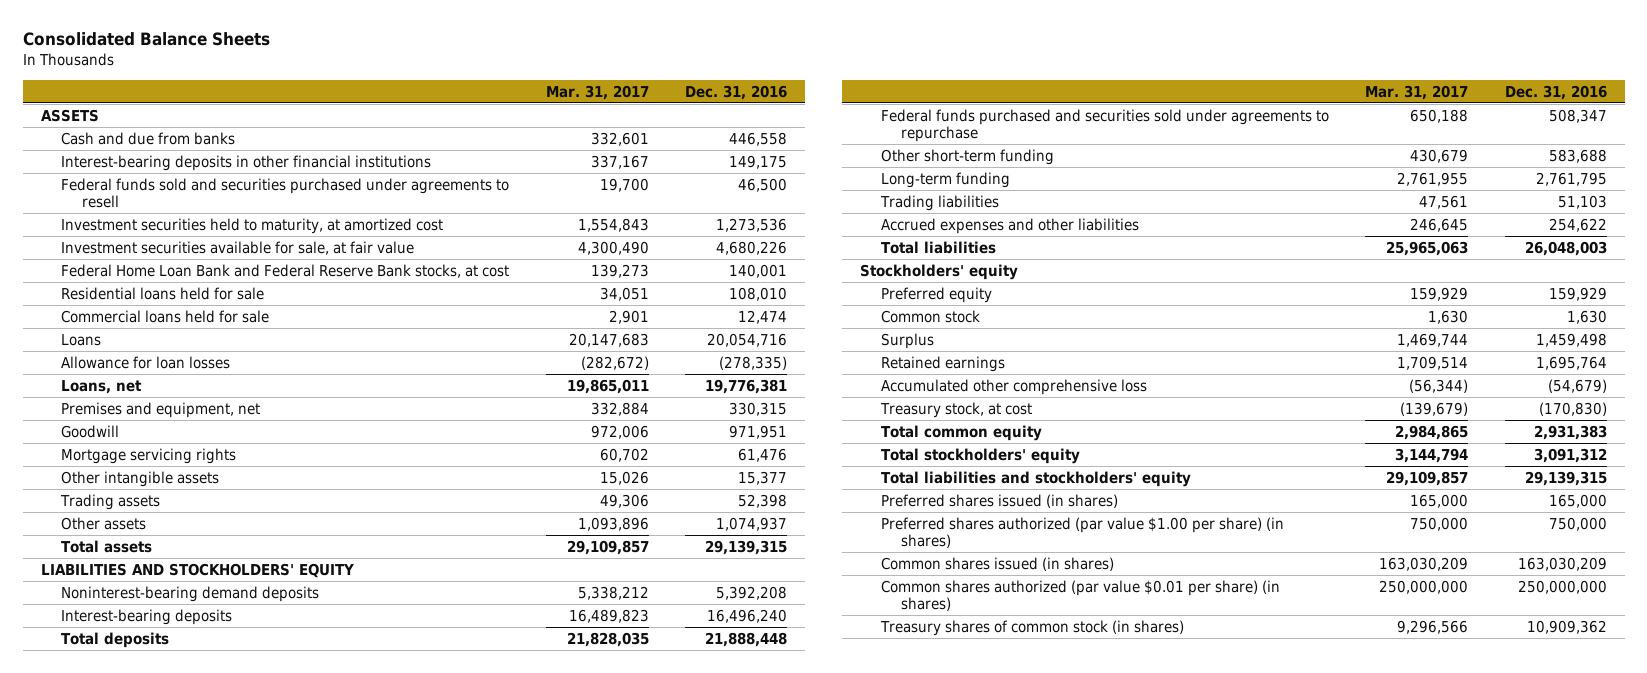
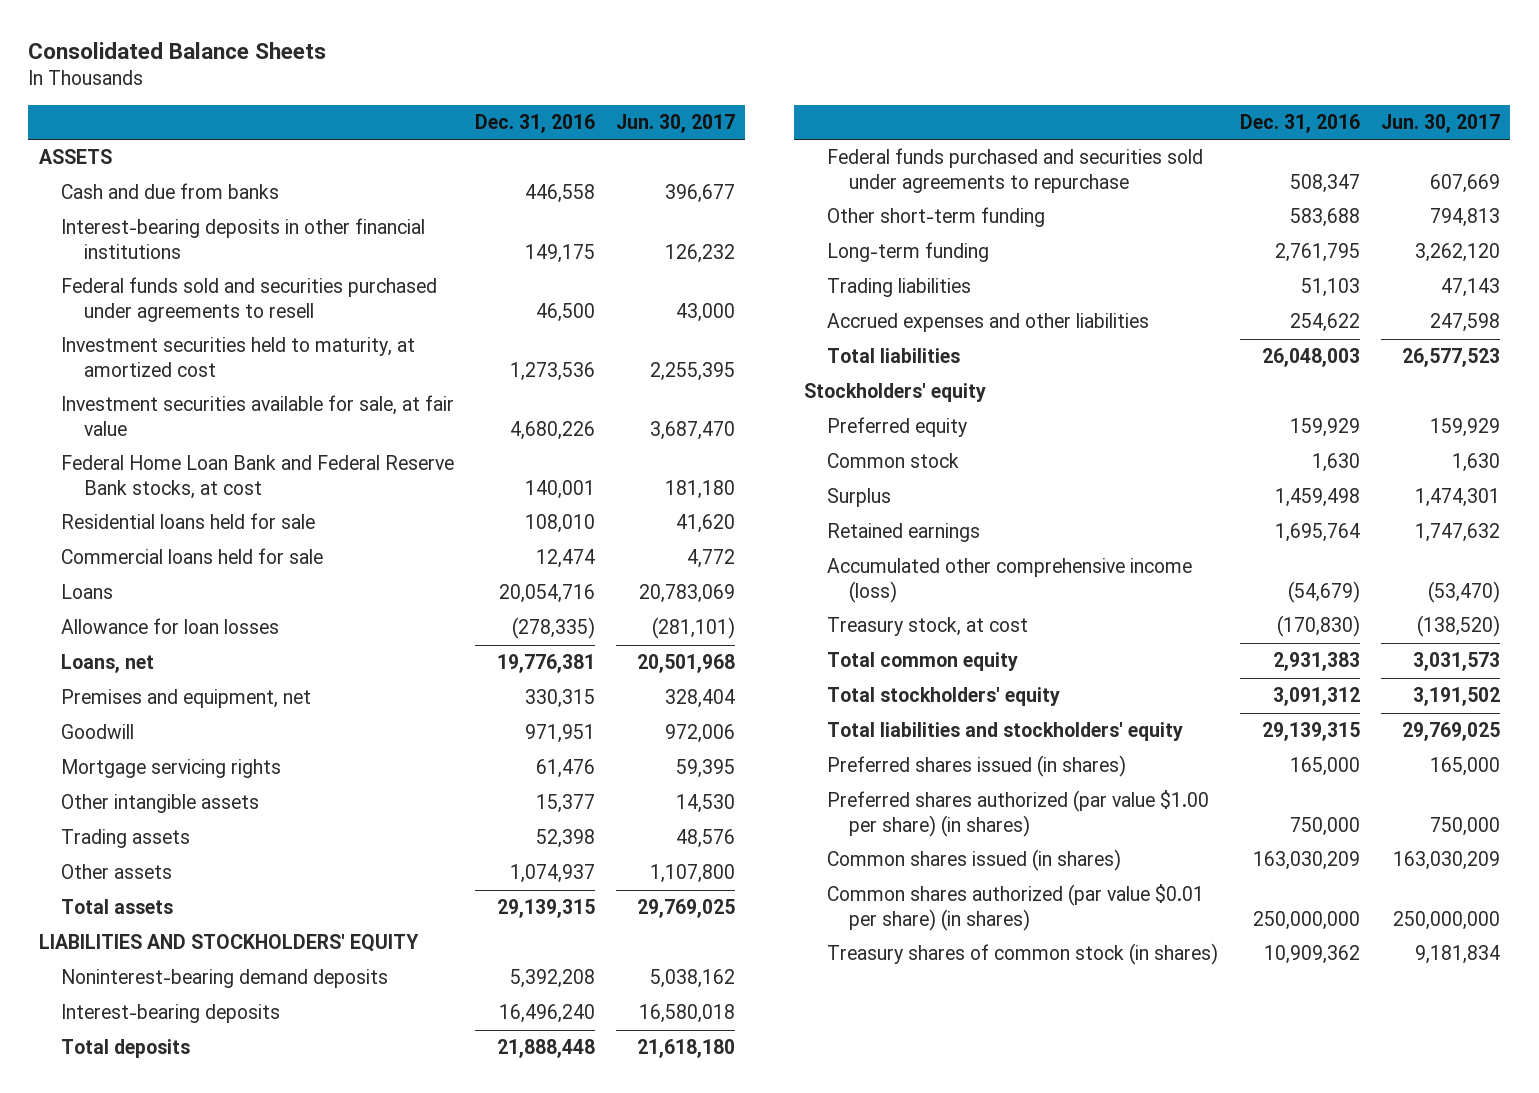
[545,84,649,100] Mar. 31, 2017 -> none
none -> [615,113,735,133] Jun. 30, 2017
[880,379,1147,396] Accumulated other comprehensive loss -> [826,558,1192,603] Accumulated other comprehensive income (loss)

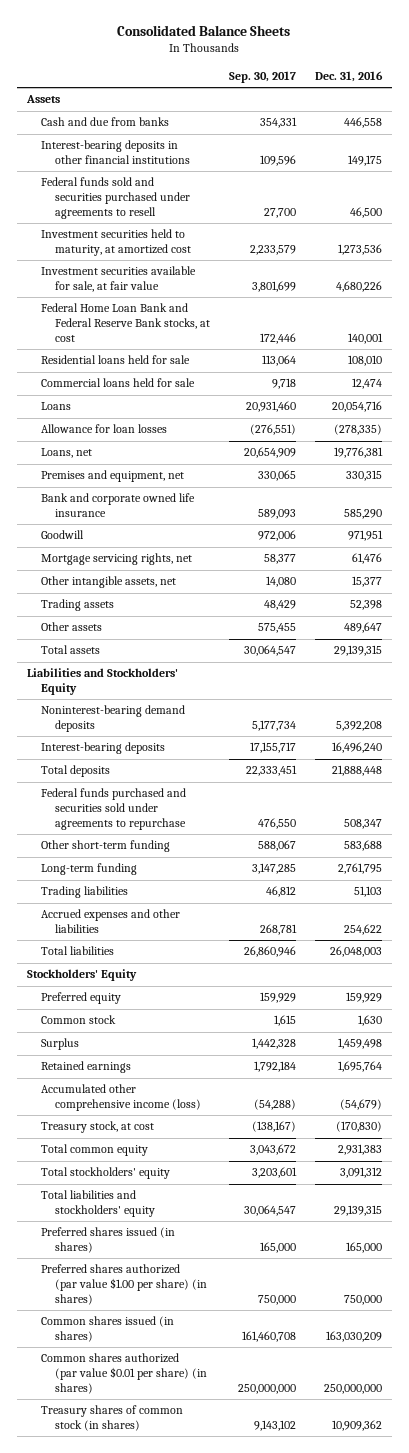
[615,113,735,133] Jun. 30, 2017 -> none
none -> [229,70,297,83] Sep. 30, 2017
[38,149,112,165] ASSETS -> [25,95,60,104] Assets
none -> [40,493,195,518] Bank and corporate owned life insurance
[61,759,282,779] Mortgage servicing rights -> [40,553,192,566] Mortgage servicing rights, net
[61,794,260,814] Other intangible assets -> [40,576,176,589] Other intangible assets, net
[509,864,595,884] 1,074,937 -> [344,622,383,634] 489,647
[38,934,419,953] LIABILITIES AND STOCKHOLDERS' EQUITY -> [26,668,178,696] Liabilities and Stockholders' Equity
[804,383,987,403] Stockholders' equity -> [26,969,137,982] Stockholders' Equity

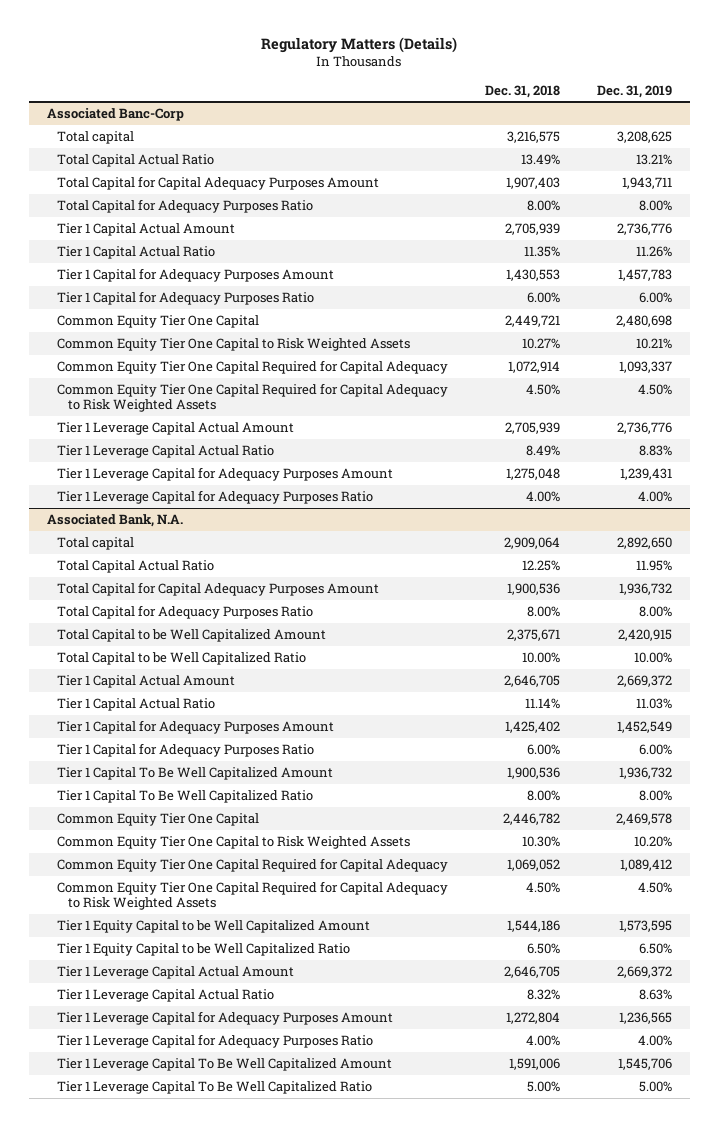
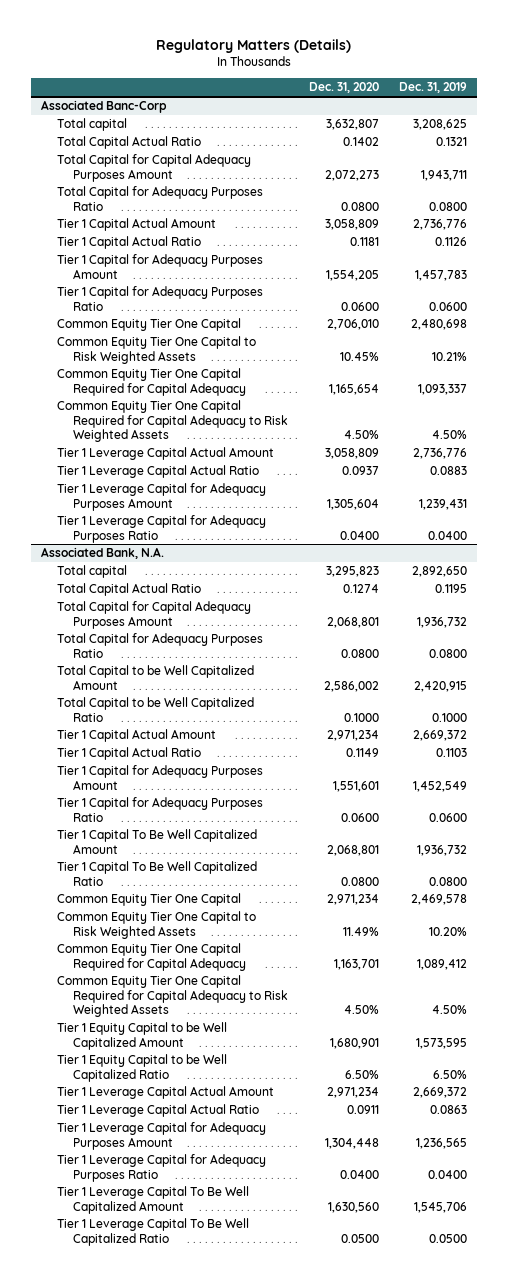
[485,84,561,98] Dec. 31, 2018 -> none
none -> [308,82,379,94] Dec. 31, 2020
[635,154,672,166] 13.21% -> [436,137,468,147] 0.1321
[638,200,672,212] 8.00% -> [429,201,468,211] 0.0800
[635,246,672,258] 11.26% -> [435,237,468,247] 0.1126
[638,292,672,304] 6.00% -> [429,301,468,311] 0.0600
[638,445,672,457] 8.83% -> [430,466,468,476] 0.0883
[637,491,672,503] 4.00% -> [428,530,468,540] 0.0400
[635,560,672,572] 11.95% -> [435,584,468,594] 0.1195
[638,606,672,618] 8.00% -> [429,648,468,658] 0.0800
[633,652,672,664] 10.00% -> [432,712,468,722] 0.1000
[635,698,672,710] 11.03% -> [436,748,468,758] 0.1103
[638,744,672,756] 6.00% -> [429,812,468,822] 0.0600
[638,790,672,802] 8.00% -> [429,876,468,886] 0.0800
[638,989,672,1001] 8.63% -> [430,1105,468,1115] 0.0863
[637,1035,672,1047] 4.00% -> [428,1169,468,1179] 0.0400
[638,1081,672,1093] 5.00% -> [429,1233,468,1243] 0.0500

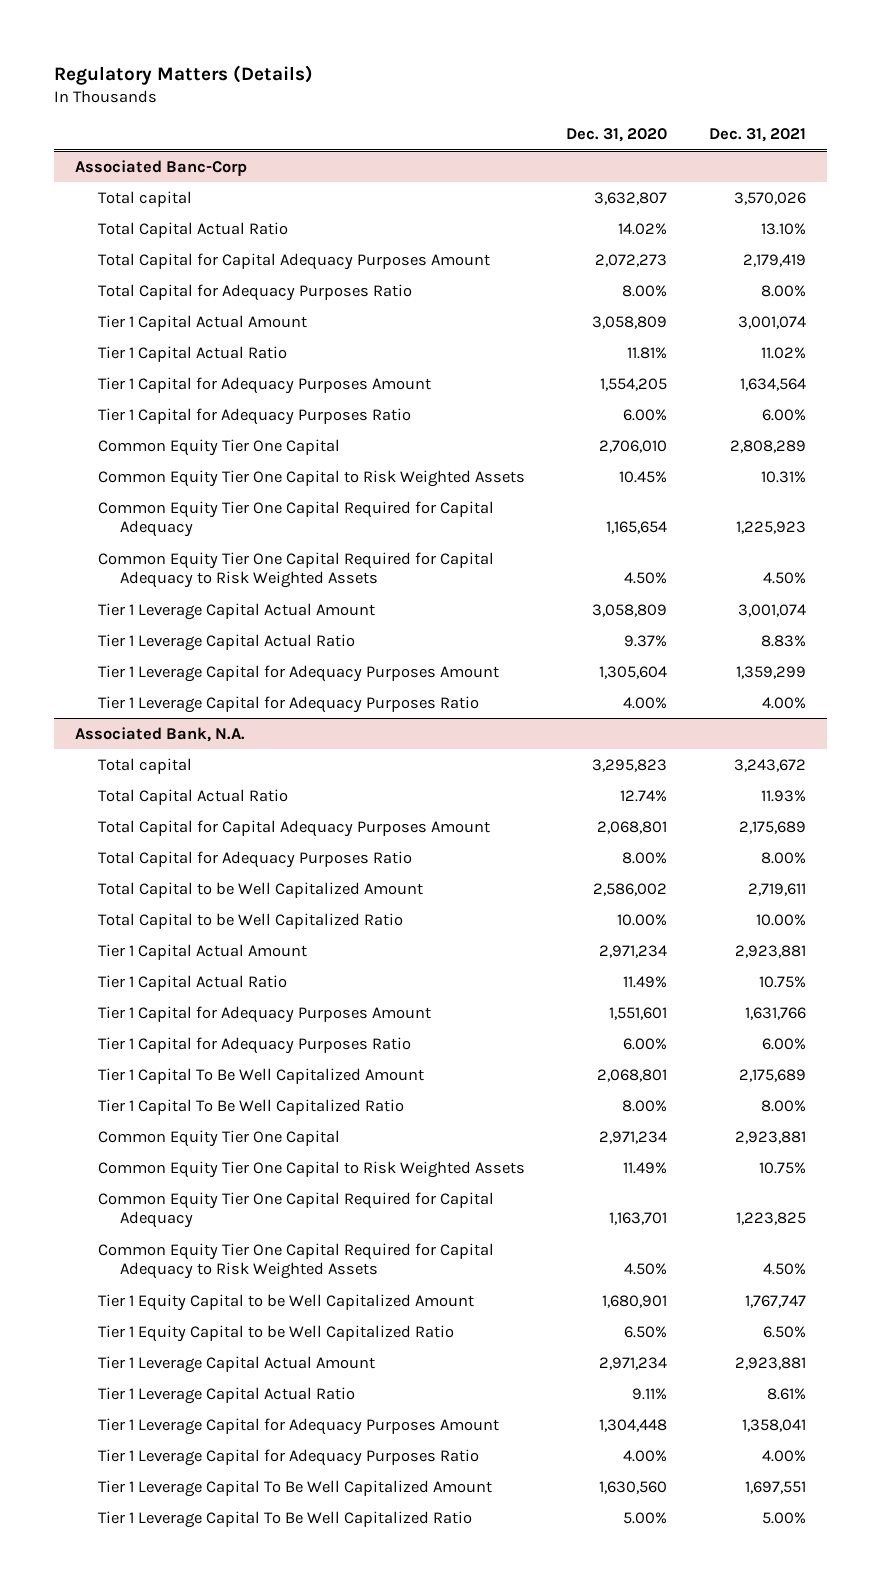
[399,82,468,94] Dec. 31, 2019 -> none
none -> [708,128,806,143] Dec. 31, 2021
[342,137,379,147] 0.1402 -> [618,222,668,235] 14.02%
[340,201,379,211] 0.0800 -> [622,284,668,297] 8.00%
[349,237,379,247] 0.1181 -> [627,346,668,359] 11.81%
[340,301,379,311] 0.0600 -> [623,408,668,421] 6.00%
[341,466,379,476] 0.0937 -> [624,634,668,647] 9.37%
[339,530,379,540] 0.0400 -> [623,696,668,709] 4.00%
[342,584,379,594] 0.1274 -> [620,789,668,802] 12.74%
[340,648,379,658] 0.0800 -> [622,851,668,864] 8.00%
[343,712,379,722] 0.1000 -> [617,913,668,926] 10.00%
[345,748,379,758] 0.1149 -> [623,975,668,988] 11.49%
[340,812,379,822] 0.0600 -> [623,1037,668,1050] 6.00%
[340,876,379,886] 0.0800 -> [622,1099,668,1112] 8.00%
[346,1105,379,1115] 0.0911 -> [632,1387,668,1400] 9.11%
[339,1169,379,1179] 0.0400 -> [623,1449,668,1462] 4.00%
[340,1233,379,1243] 0.0500 -> [623,1511,668,1524] 5.00%

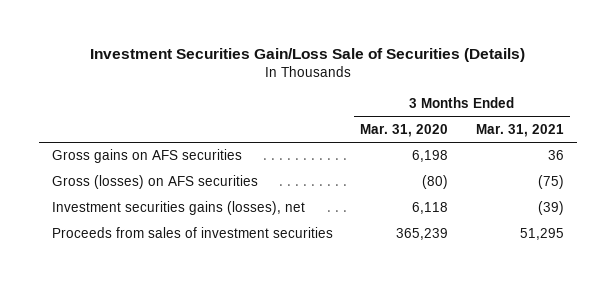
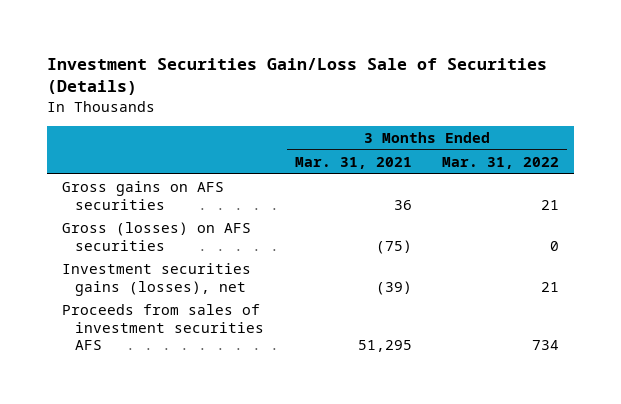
[360,123,449,137] Mar. 31, 2020 -> none
none -> [441,157,559,170] Mar. 31, 2022
[52,227,334,239] Proceeds from sales of investment securities -> [62,304,265,350] Proceeds from sales of investment securities AFS

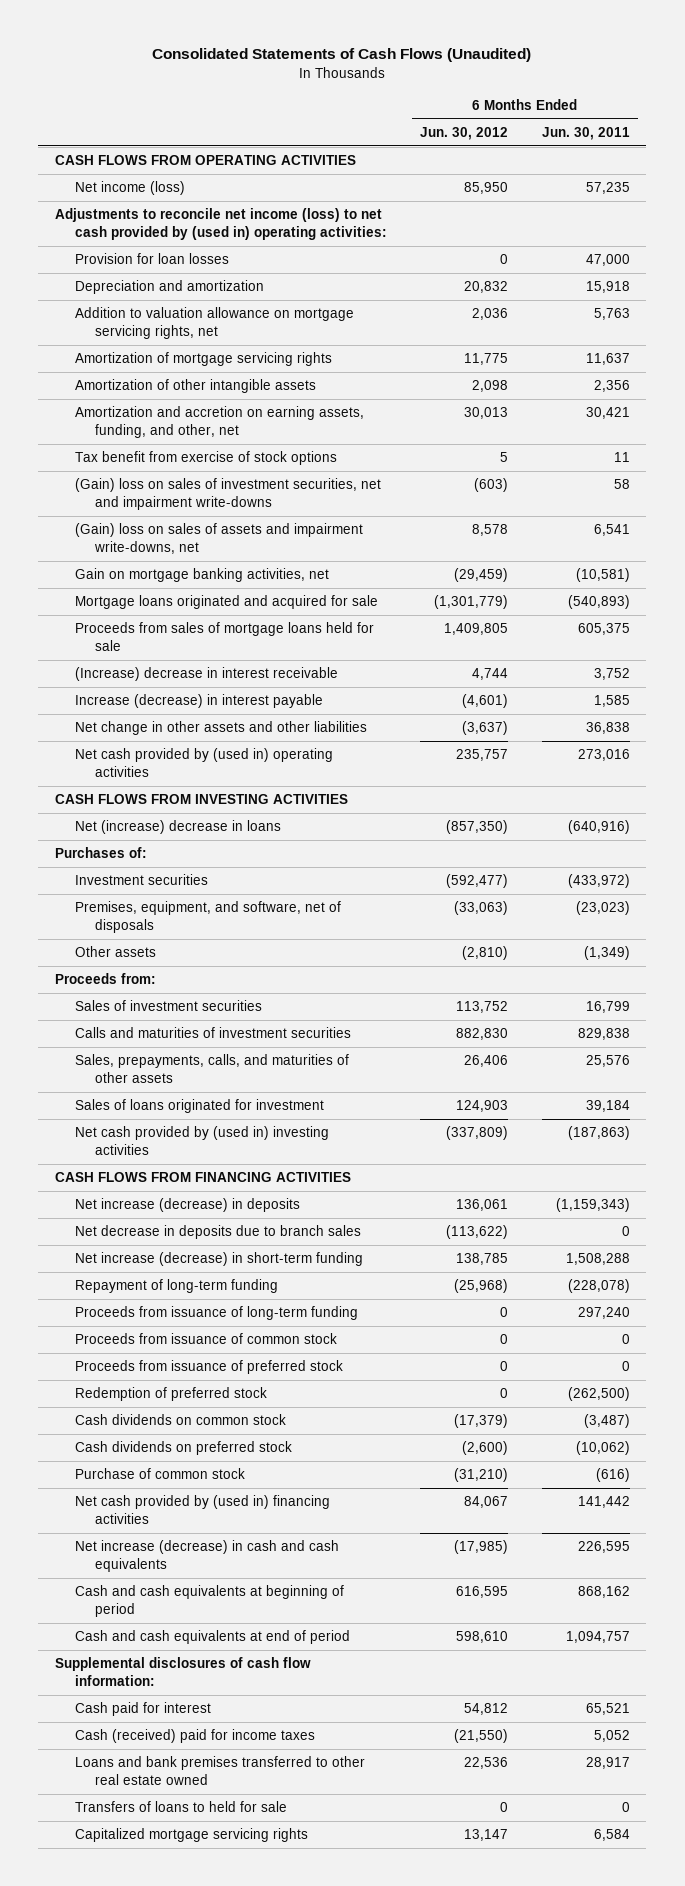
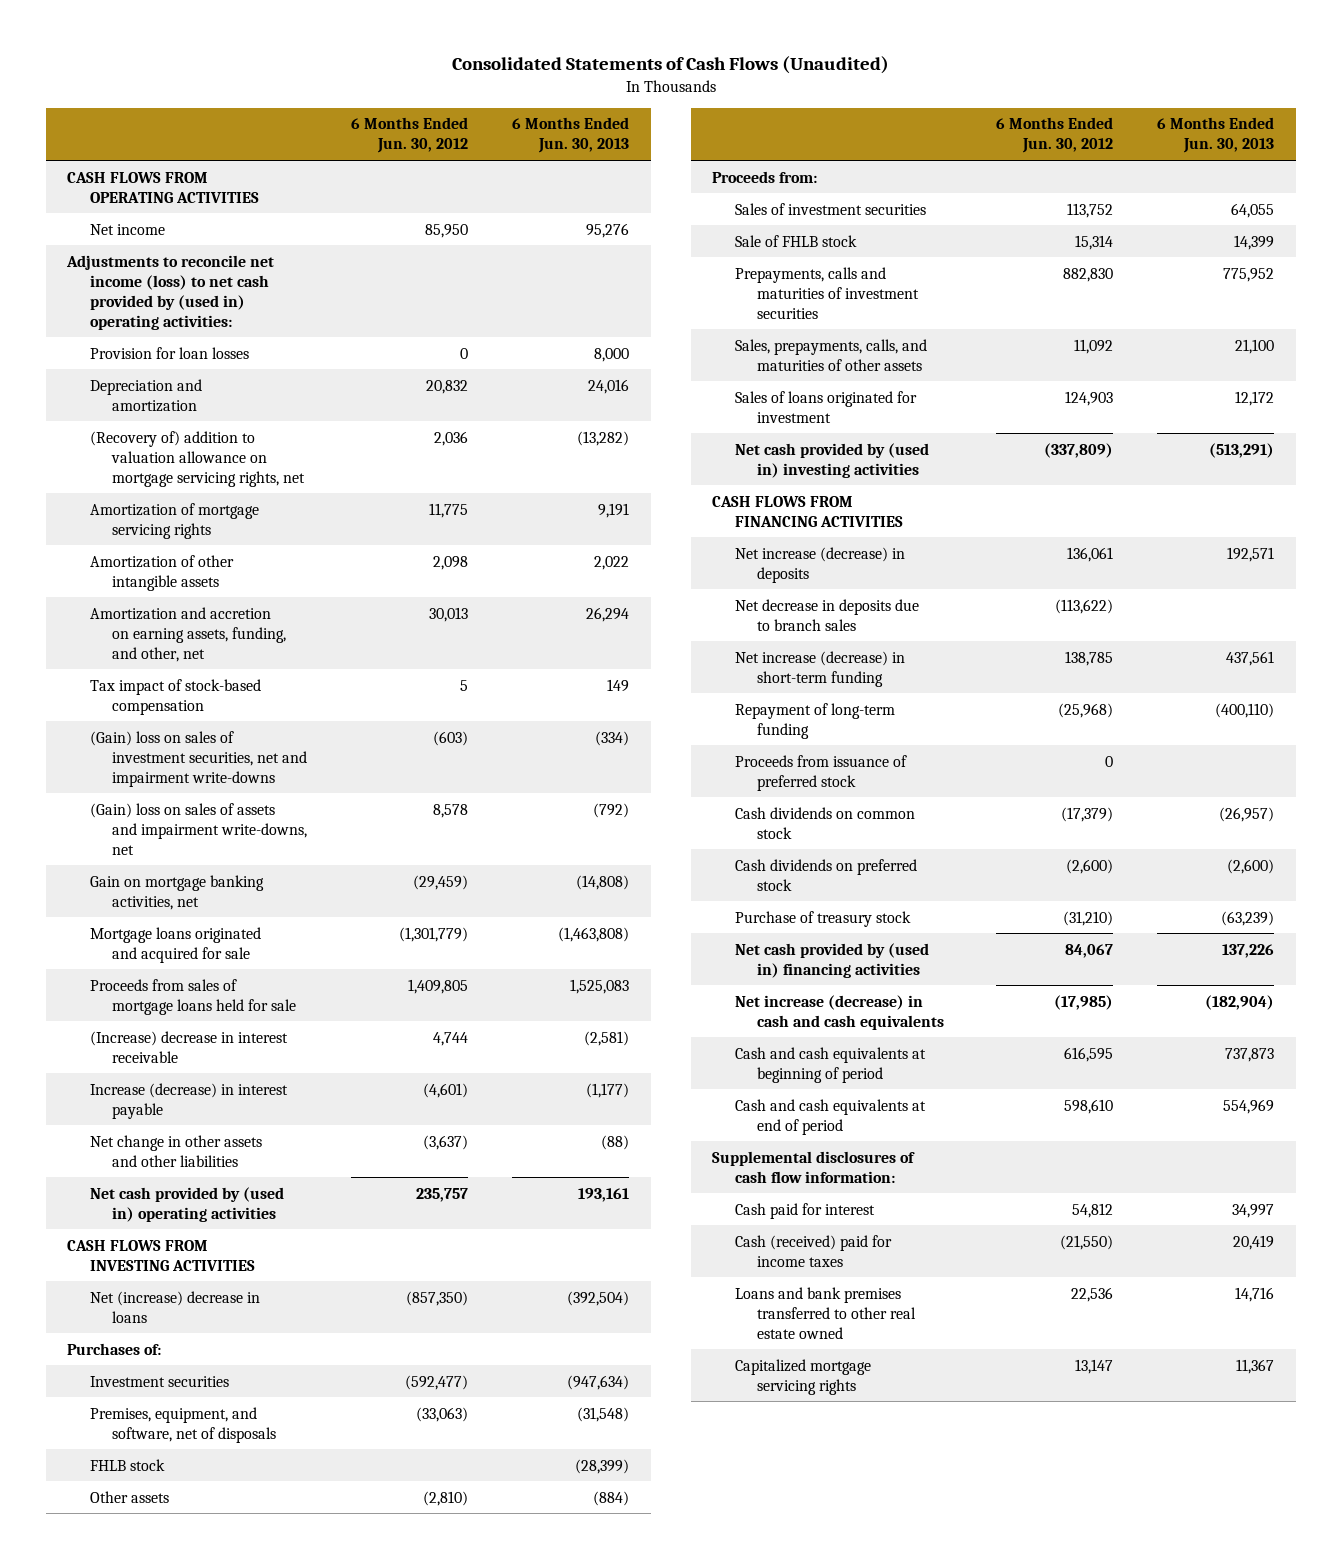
[541,126,630,140] Jun. 30, 2011 -> none
none -> [511,117,629,154] 6 Months Ended Jun. 30, 2013
[74,181,185,196] Net income (loss) -> [89,223,165,235] Net income
[74,307,354,339] Addition to valuation allowance on mortgage servicing rights, net -> [89,430,306,487] (Recovery of) addition to valuation allowance on mortgage servicing rights, net
[74,451,337,466] Tax benefit from exercise of stock options -> none
none -> [89,678,261,715] Tax impact of stock-based compensation
none -> [89,1458,165,1471] FHLB stock
none -> [734,234,857,247] Sale of FHLB stock
[74,1027,351,1039] Calls and maturities of investment securities -> [734,266,920,319] Prepayments, calls and maturities of investment securities
[464,1055,509,1068] 26,406 -> [1074,338,1114,354] 11,092
[74,1306,358,1321] Proceeds from issuance of long-term funding -> none
[74,1333,337,1345] Proceeds from issuance of common stock -> none
[74,1387,267,1402] Redemption of preferred stock -> none
[74,1468,245,1480] Purchase of common stock -> [734,910,911,927] Purchase of treasury stock
[74,1801,287,1813] Transfers of loans to held for sale -> none

